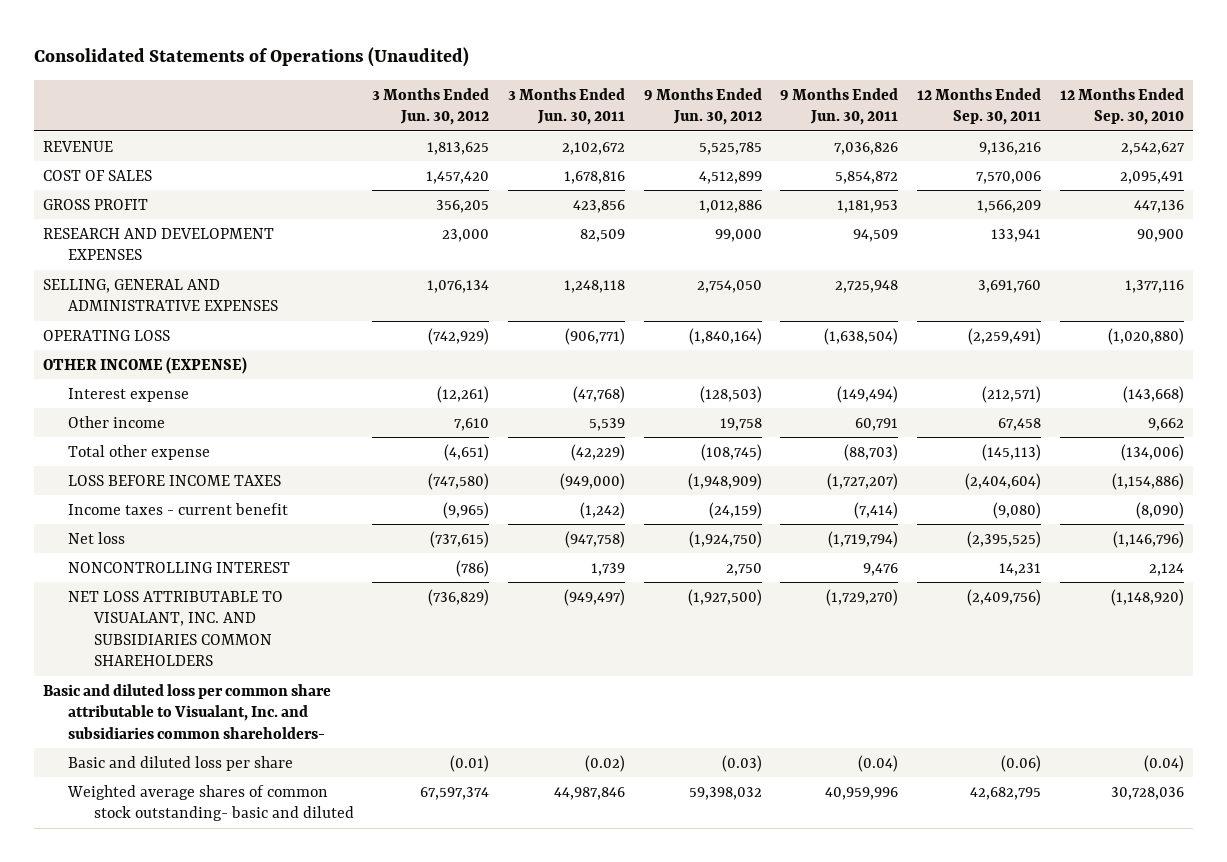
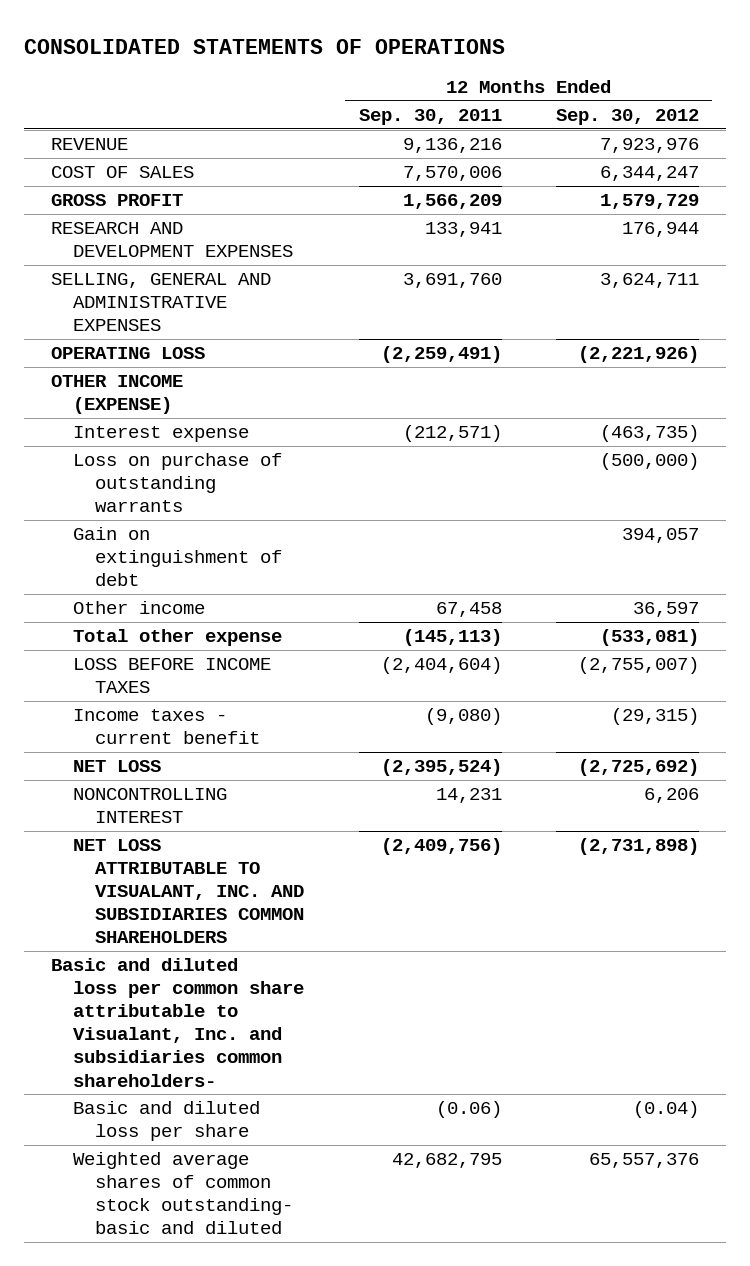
[33,46,469,67] Consolidated Statements of Operations (Unaudited) -> [24,38,506,54] CONSOLIDATED STATEMENTS OF OPERATIONS
[372,87,490,126] 3 Months Ended Jun. 30, 2012 -> none
[508,87,626,126] 3 Months Ended Jun. 30, 2011 -> none
[643,87,762,126] 9 Months Ended Jun. 30, 2012 -> none
[780,87,899,126] 9 Months Ended Jun. 30, 2011 -> none
[1059,87,1184,126] 12 Months Ended Sep. 30, 2010 -> none
none -> [555,109,699,126] Sep. 30, 2012
none -> [73,453,283,513] Loss on purchase of outstanding warrants
none -> [73,527,283,587] Gain on extinguishment of debt
[68,531,126,544] Net loss -> [73,760,162,773] NET LOSS
[966,530,1041,548] (2,395,525) -> [380,759,502,777] (2,395,524)

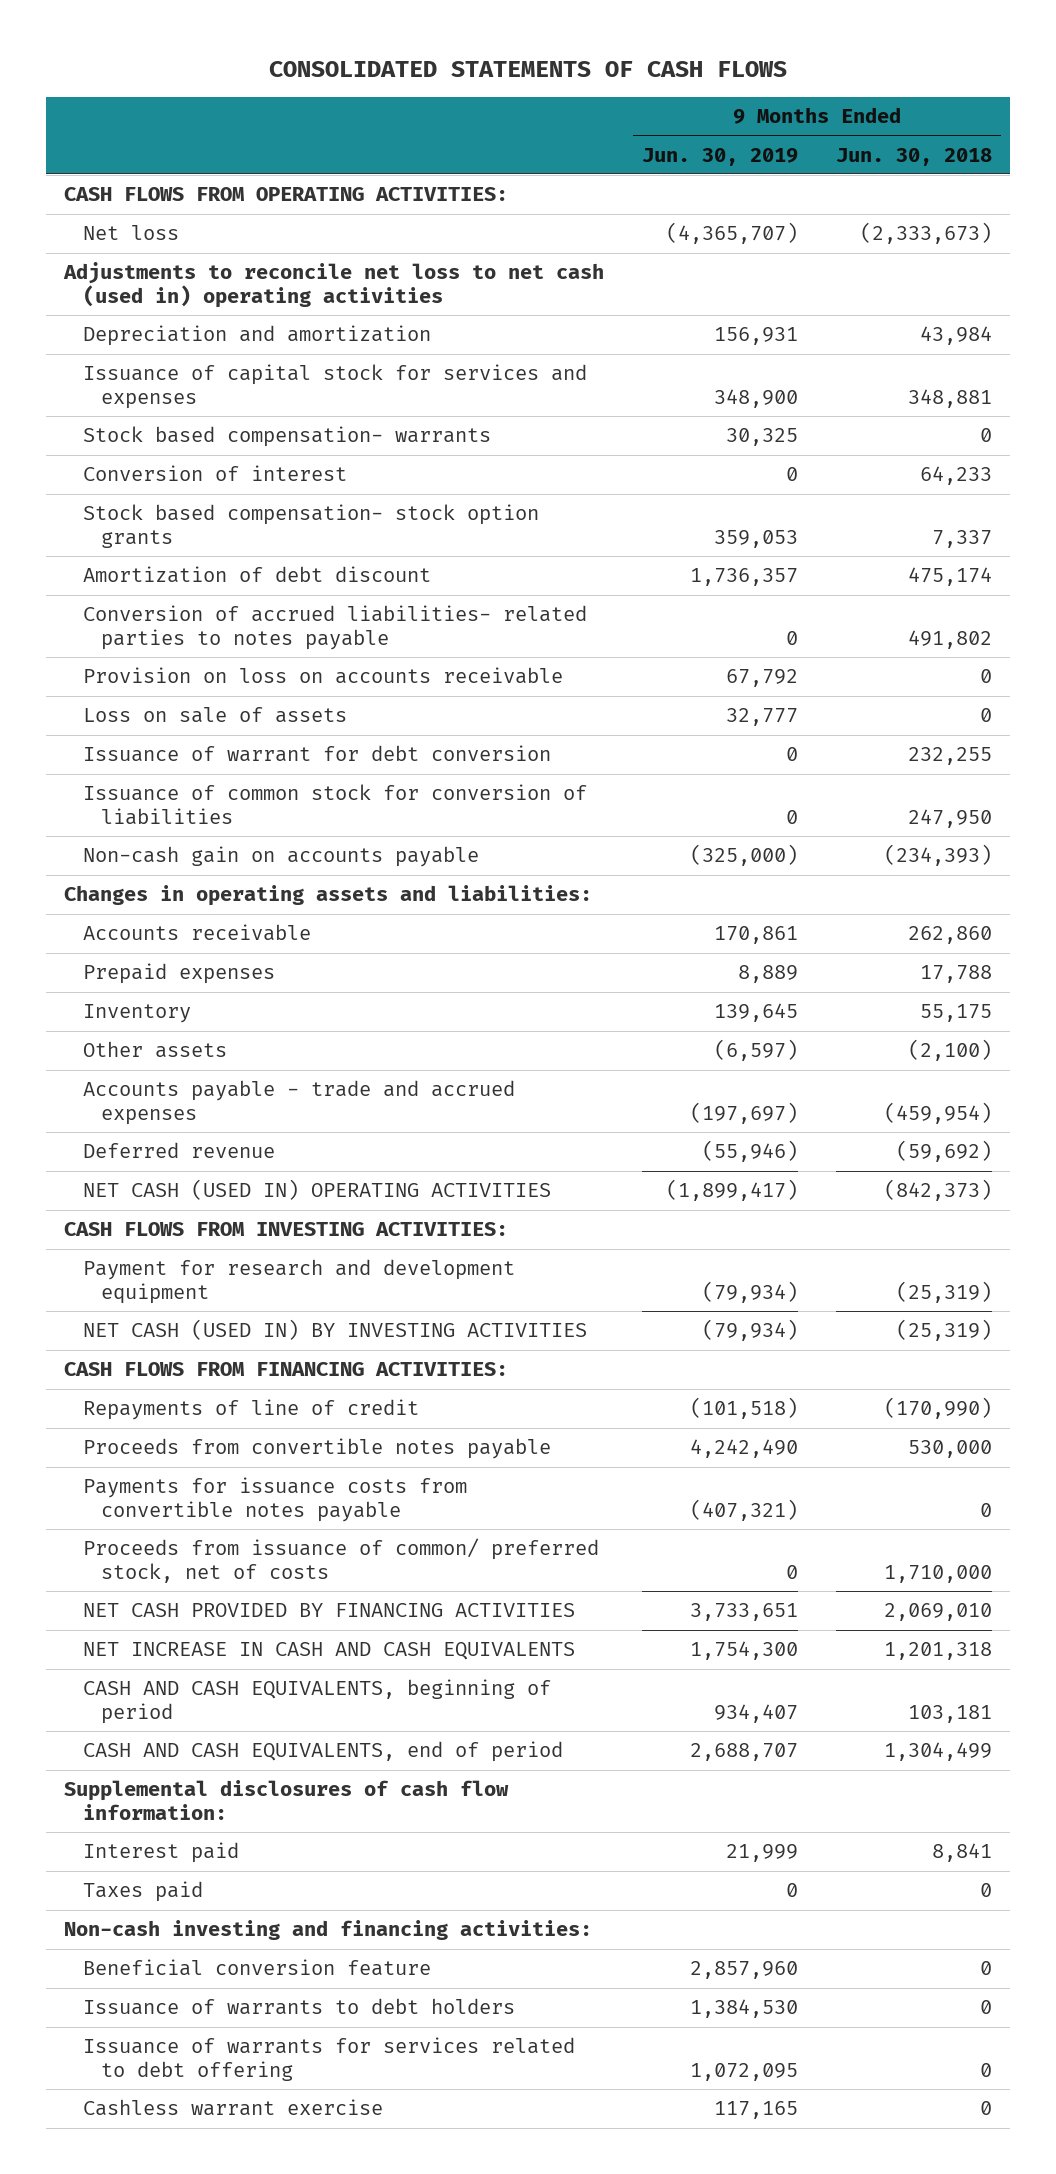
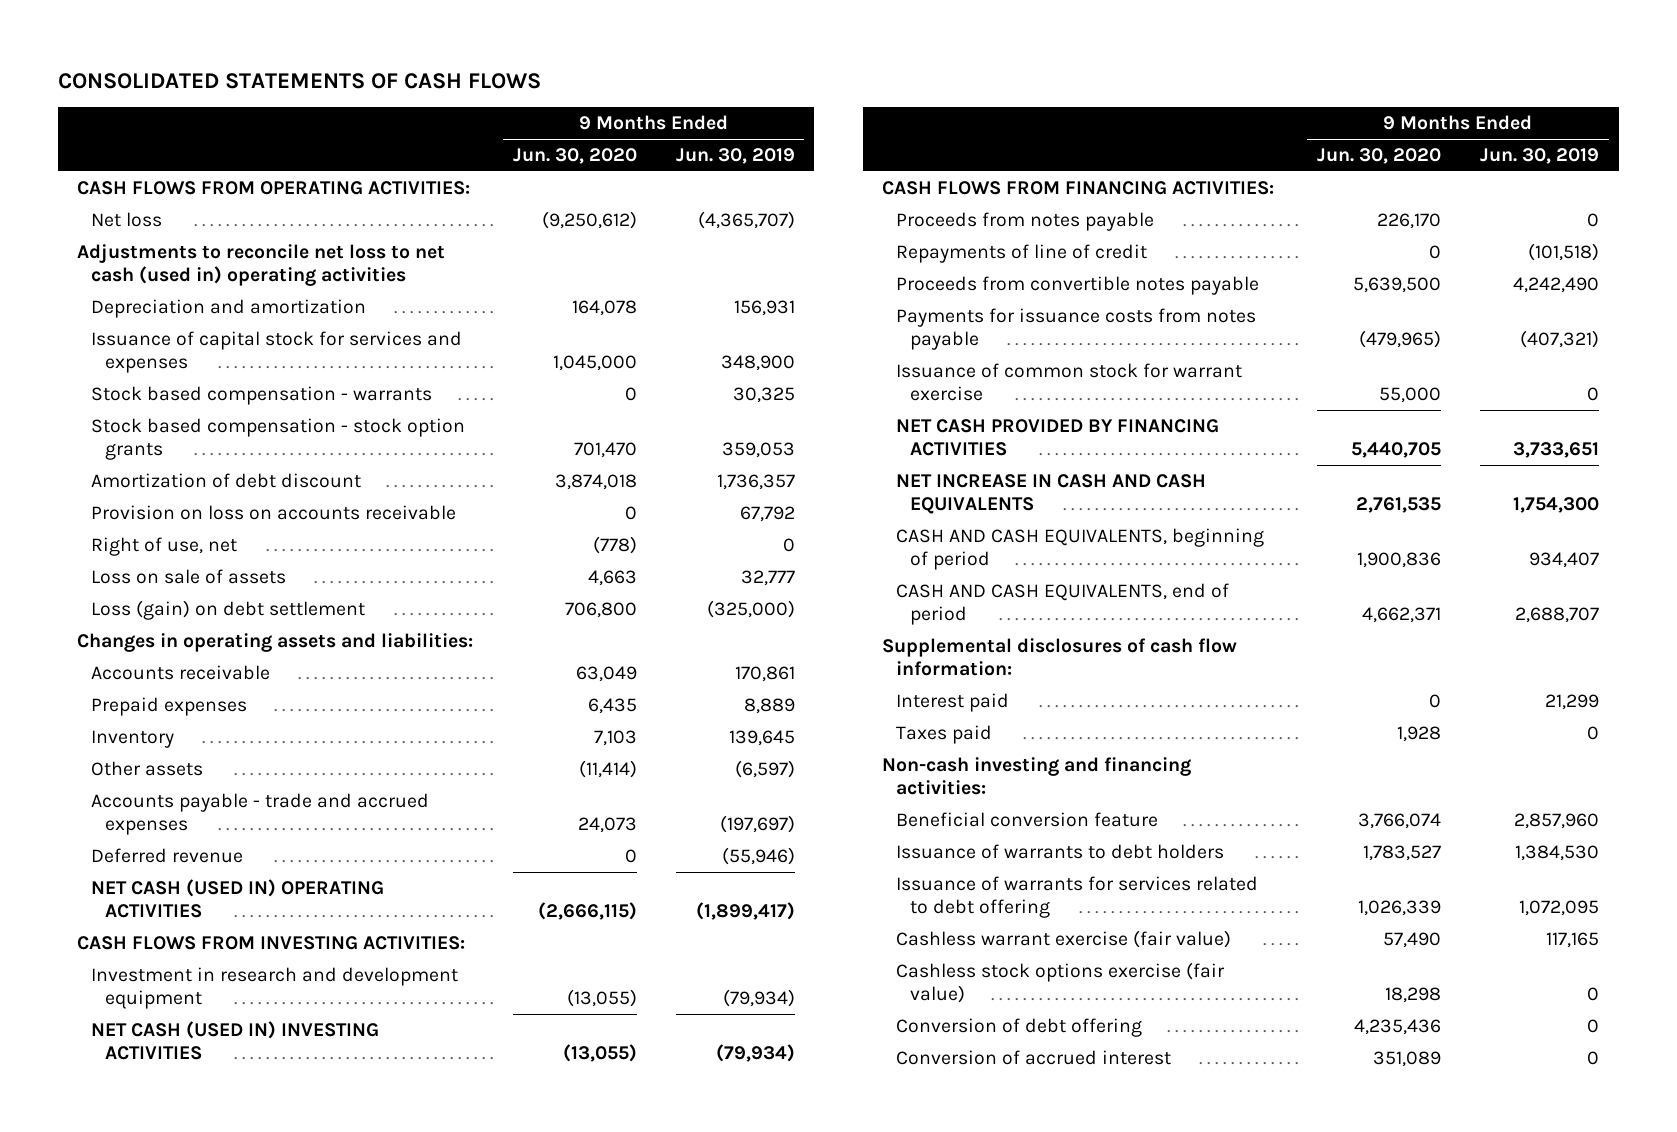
[835,147,992,166] Jun. 30, 2018 -> none
none -> [512,147,637,164] Jun. 30, 2020
[82,465,347,482] Conversion of interest -> none
[82,426,491,448] Stock based compensation- warrants -> [91,385,433,405] Stock based compensation - warrants
[82,504,539,549] Stock based compensation- stock option grants -> [91,417,466,460] Stock based compensation - stock option grants
[82,605,587,651] Conversion of accrued liabilities- related parties to notes payable -> none
none -> [91,536,238,556] Right of use, net
[82,745,551,763] Issuance of warrant for debt conversion -> none
[82,784,587,826] Issuance of common stock for conversion of liabilities -> none
[82,846,479,868] Non-cash gain on accounts payable -> [91,599,366,620] Loss (gain) on debt settlement
[82,1259,515,1305] Payment for research and development equipment -> [91,966,459,1009] Investment in research and development equipment
[82,1319,587,1341] NET CASH (USED IN) BY INVESTING ACTIVITIES -> [91,1020,380,1060] NET CASH (USED IN) INVESTING ACTIVITIES
none -> [895,211,1154,231] Proceeds from notes payable
[82,1538,599,1584] Proceeds from issuance of common/ preferred stock, net of costs -> none
[82,1477,467,1523] Payments for issuance costs from convertible notes payable -> [895,307,1256,350] Payments for issuance costs from notes payable
none -> [895,362,1242,401] Issuance of common stock for warrant exercise
[725,1844,798,1863] 21,999 -> [1545,693,1600,710] 21,299
[82,2099,383,2117] Cashless warrant exercise -> [895,929,1231,948] Cashless warrant exercise (fair value)
none -> [895,961,1225,1003] Cashless stock options exercise (fair value)
none -> [895,1017,1142,1037] Conversion of debt offering
none -> [895,1049,1171,1065] Conversion of accrued interest

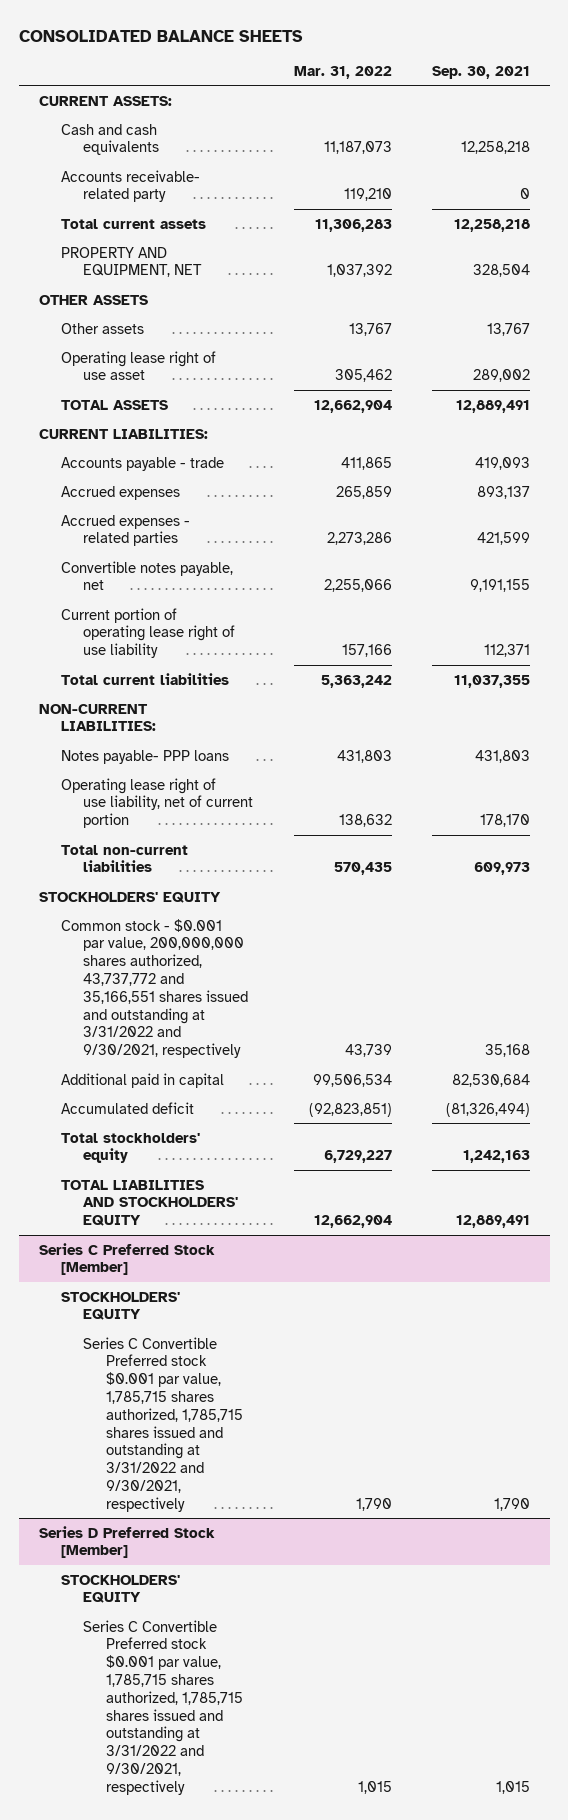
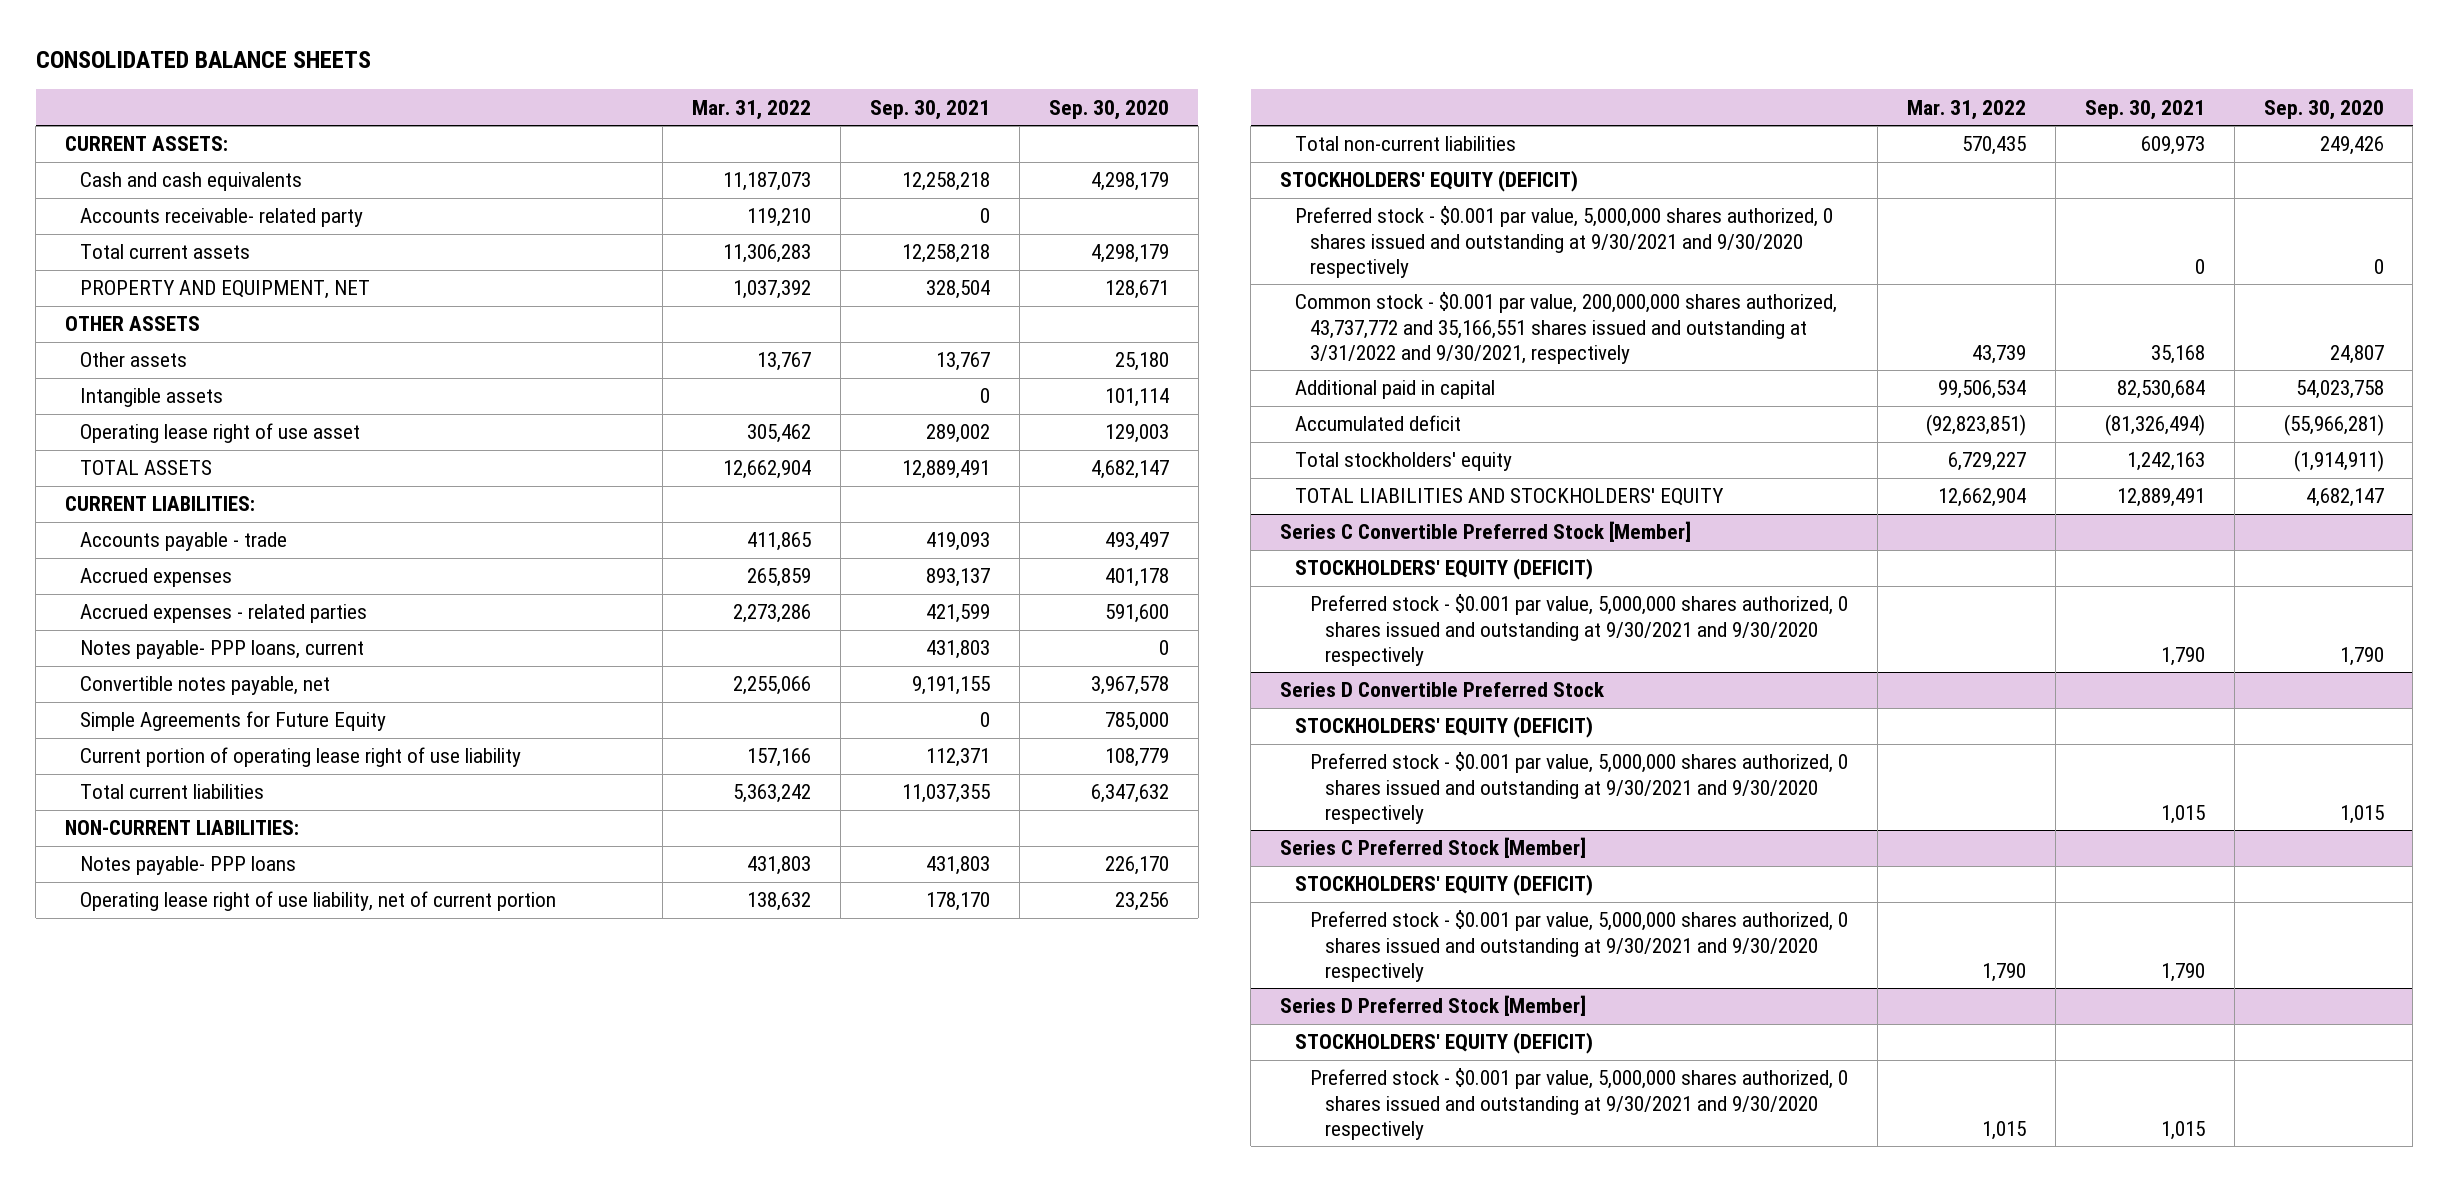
none -> [1048,99,1169,120] Sep. 30, 2020
none -> [80,388,224,408] Intangible assets
none -> [80,640,365,660] Notes payable- PPP loans, current
none -> [80,711,387,732] Simple Agreements for Future Equity
[38,891,221,903] STOCKHOLDERS' EQUITY -> [1280,170,1579,193] STOCKHOLDERS' EQUITY (DEFICIT)
none -> [1294,206,1833,279] Preferred stock - $0.001 par value, 5,000,000 shares authorized, 0 shares issued and outstanding at 9/30/2021 and 9/30/2020 respectively
none -> [1280,521,1692,543] Series C Convertible Preferred Stock [Member]
none -> [1294,558,1593,581] STOCKHOLDERS' EQUITY (DEFICIT)
none -> [1309,594,1848,667] Preferred stock - $0.001 par value, 5,000,000 shares authorized, 0 shares issued and outstanding at 9/30/2021 and 9/30/2020 respectively
none -> [1280,682,1606,698] Series D Convertible Preferred Stock
none -> [1294,716,1593,739] STOCKHOLDERS' EQUITY (DEFICIT)
none -> [1309,752,1848,825] Preferred stock - $0.001 par value, 5,000,000 shares authorized, 0 shares issued and outstanding at 9/30/2021 and 9/30/2020 respectively
[61,1291,181,1321] STOCKHOLDERS' EQUITY -> [1294,874,1593,897] STOCKHOLDERS' EQUITY (DEFICIT)
[83,1336,243,1512] Series C Convertible Preferred stock $0.001 par value, 1,785,715 shares authorized, 1,785,715 shares issued and outstanding at 3/31/2022 and 9/30/2021, respectively -> [1309,910,1848,983] Preferred stock - $0.001 par value, 5,000,000 shares authorized, 0 shares issued and outstanding at 9/30/2021 and 9/30/2020 respectively
[61,1574,181,1604] STOCKHOLDERS' EQUITY -> [1294,1032,1593,1055] STOCKHOLDERS' EQUITY (DEFICIT)
[83,1619,243,1795] Series C Convertible Preferred stock $0.001 par value, 1,785,715 shares authorized, 1,785,715 shares issued and outstanding at 3/31/2022 and 9/30/2021, respectively -> [1309,1068,1848,1141] Preferred stock - $0.001 par value, 5,000,000 shares authorized, 0 shares issued and outstanding at 9/30/2021 and 9/30/2020 respectively

